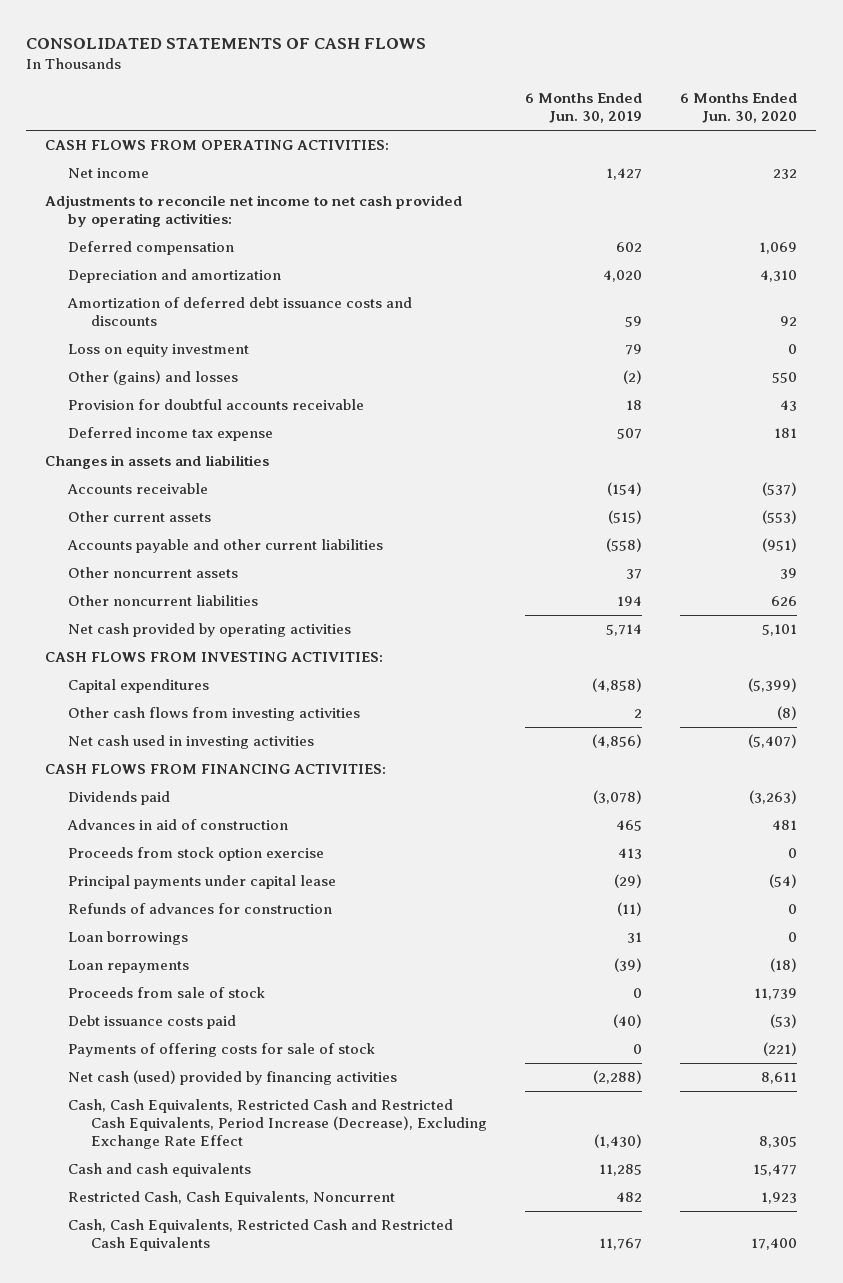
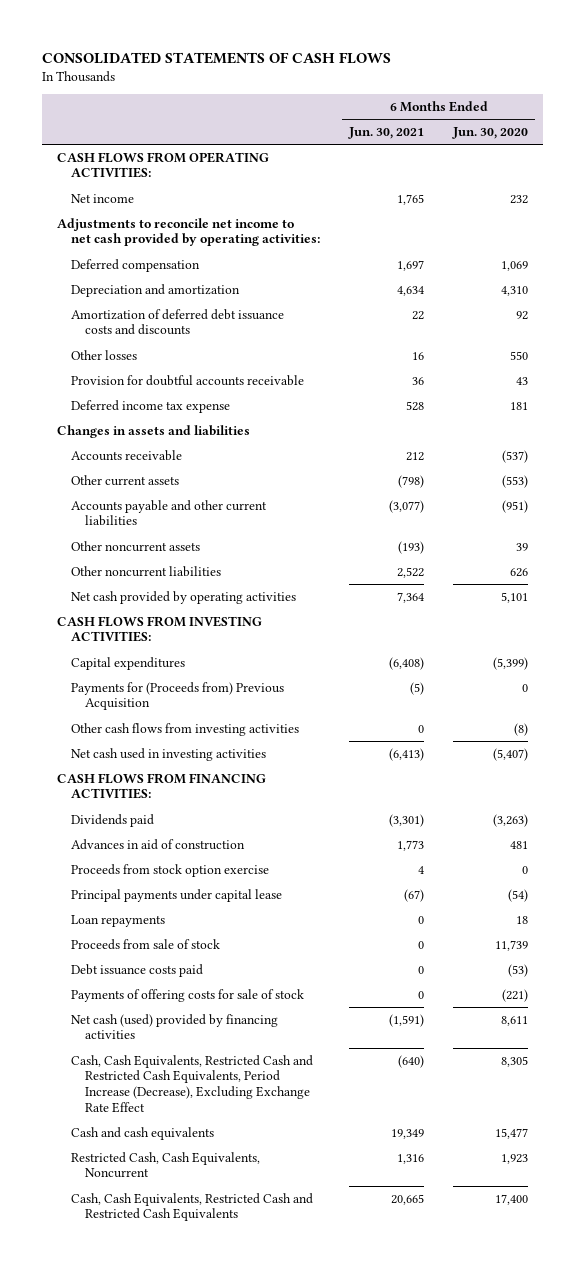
[525,93,643,123] 6 Months Ended Jun. 30, 2019 -> none
none -> [348,127,425,140] Jun. 30, 2021
[68,344,250,358] Loss on equity investment -> none
[68,370,239,386] Other (gains) and losses -> [71,349,138,360] Other losses
none -> [71,681,285,711] Payments for (Proceeds from) Previous Acquisition
[68,903,333,915] Refunds of advances for construction -> none
[68,931,189,946] Loan borrowings -> none
[770,958,798,973] (18) -> [516,915,529,924] 18

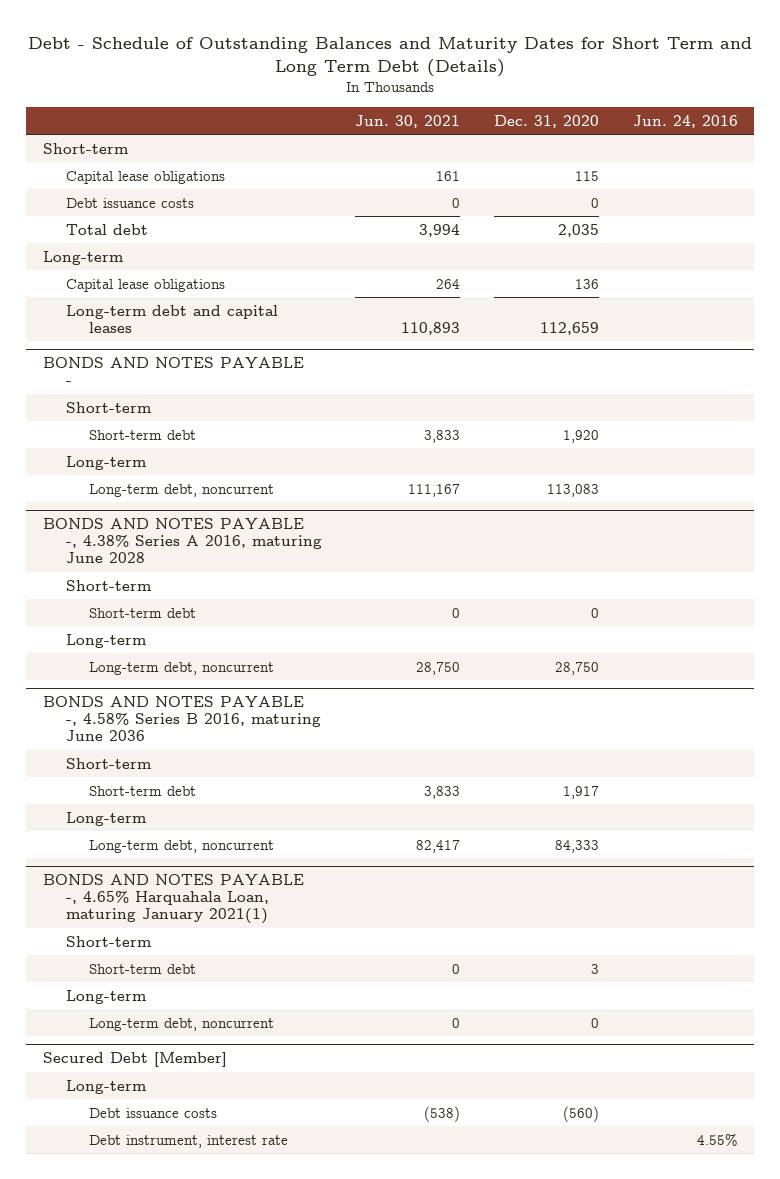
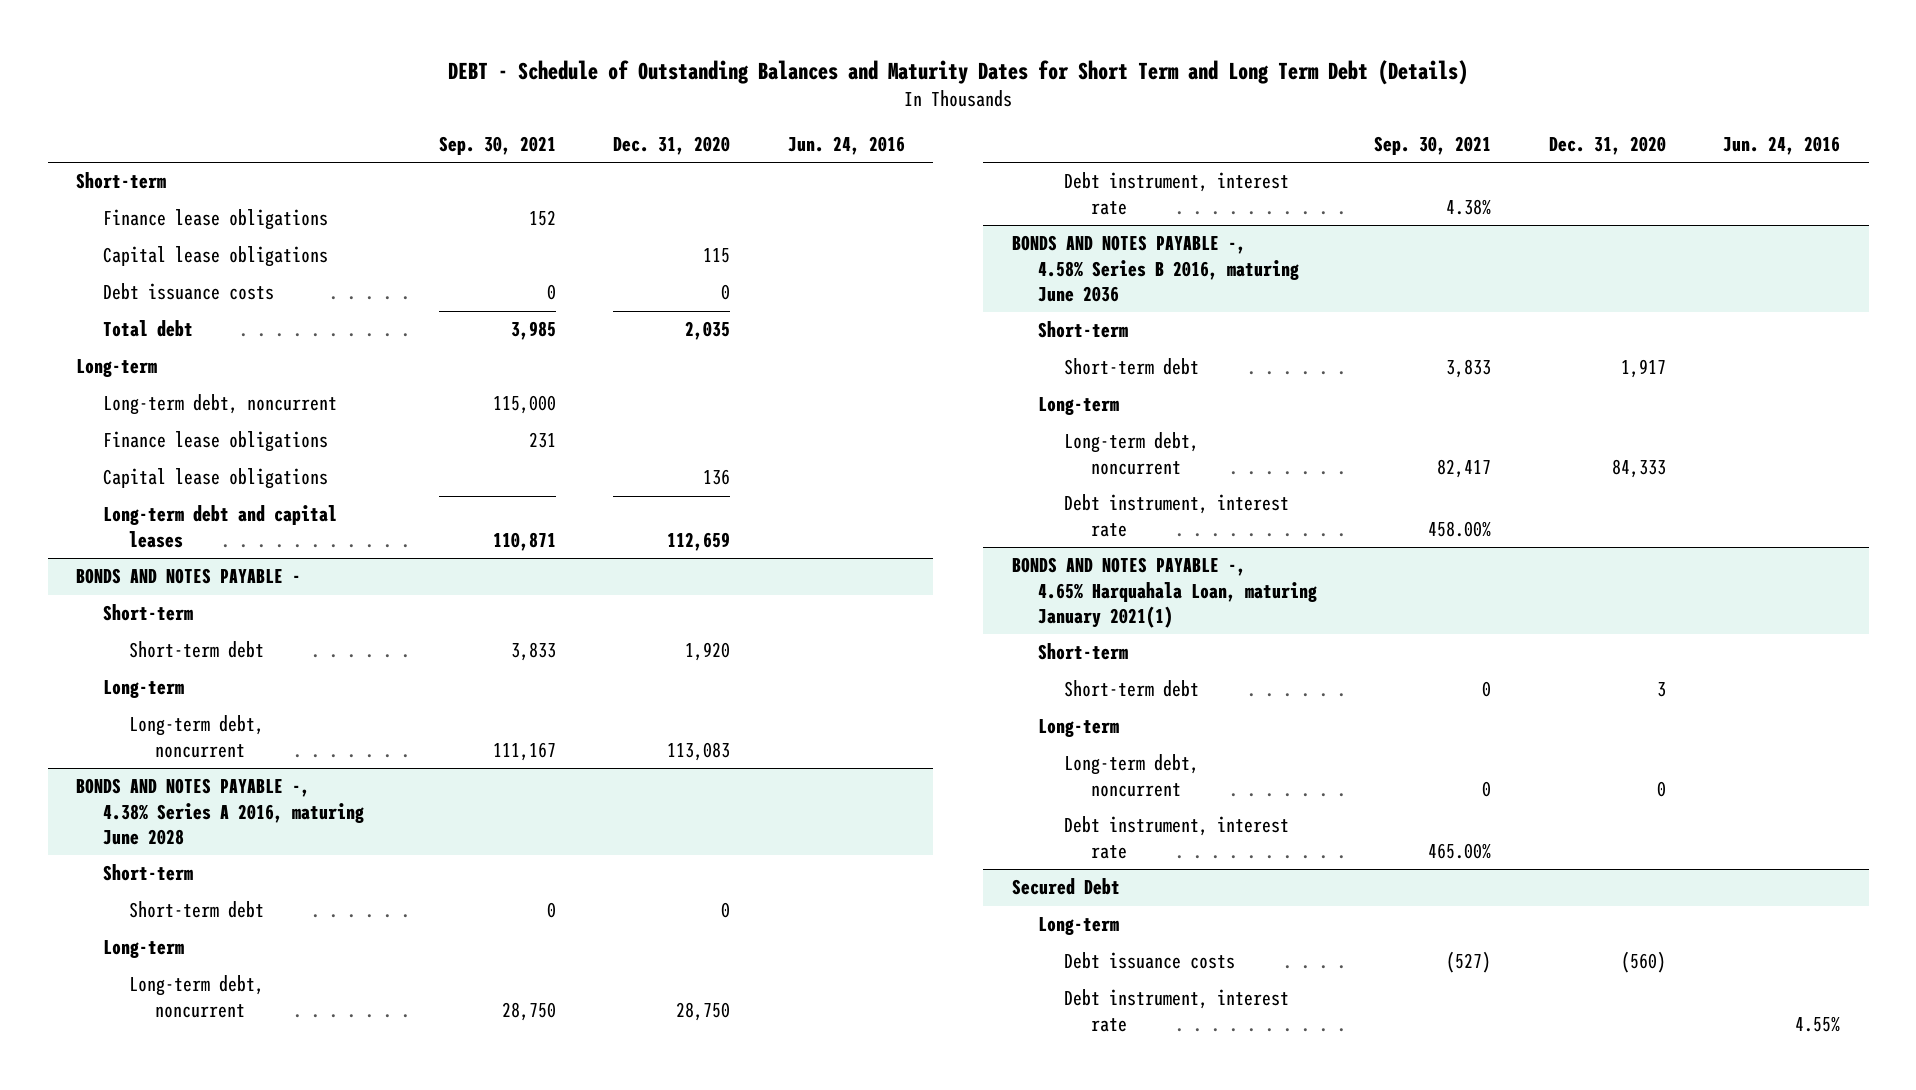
[28,37,753,78] Debt - Schedule of Outstanding Balances and Maturity Dates for Short Term and Long Term Debt (Details) -> [448,59,1469,85] DEBT - Schedule of Outstanding Balances and Maturity Dates for Short Term and Long Term Debt (Details)
[355,114,461,128] Jun. 30, 2021 -> none
none -> [438,135,556,155] Sep. 30, 2021
none -> [102,209,328,231] Finance lease obligations
none -> [102,394,337,416] Long-term debt, noncurrent
none -> [102,431,328,453] Finance lease obligations
none -> [1064,172,1290,215] Debt instrument, interest rate
none -> [1064,494,1290,537] Debt instrument, interest rate
none -> [1064,816,1290,859] Debt instrument, interest rate
[42,1052,227,1068] Secured Debt [Member] -> [1011,878,1120,896] Secured Debt

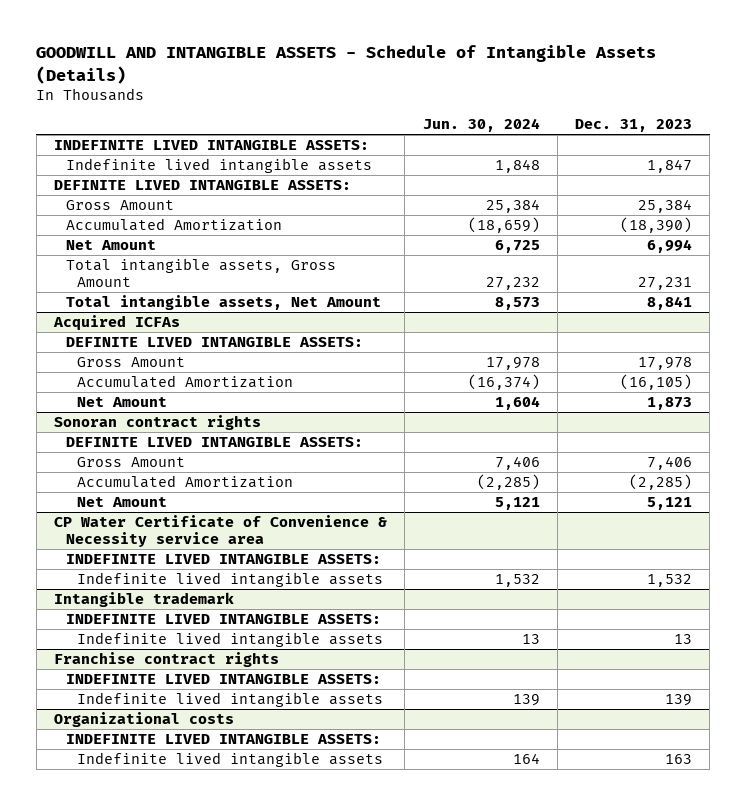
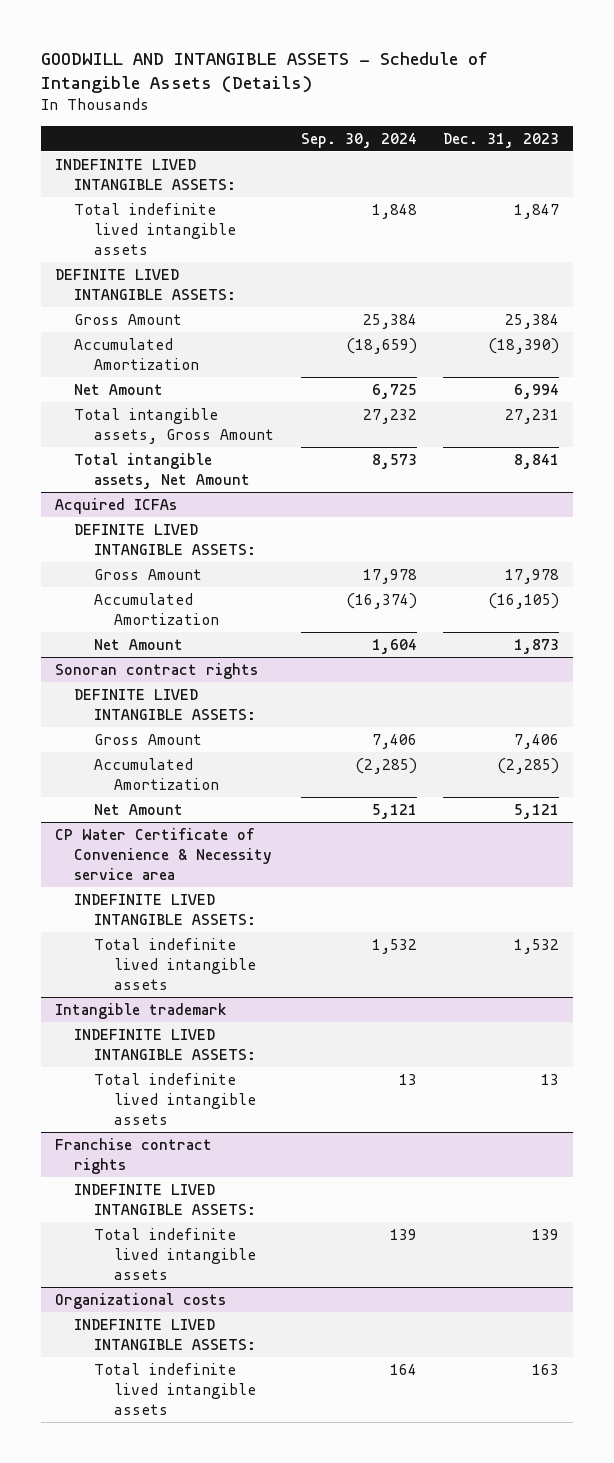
[422,118,540,133] Jun. 30, 2024 -> none
none -> [300,132,417,148] Sep. 30, 2024
[65,158,372,174] Indefinite lived intangible assets -> [74,202,236,255] Total indefinite lived intangible assets
[77,572,384,588] Indefinite lived intangible assets -> [93,937,256,990] Total indefinite lived intangible assets
[77,632,384,648] Indefinite lived intangible assets -> [93,1072,256,1125] Total indefinite lived intangible assets
[77,692,384,708] Indefinite lived intangible assets -> [93,1227,256,1280] Total indefinite lived intangible assets
[77,752,384,768] Indefinite lived intangible assets -> [93,1362,256,1415] Total indefinite lived intangible assets

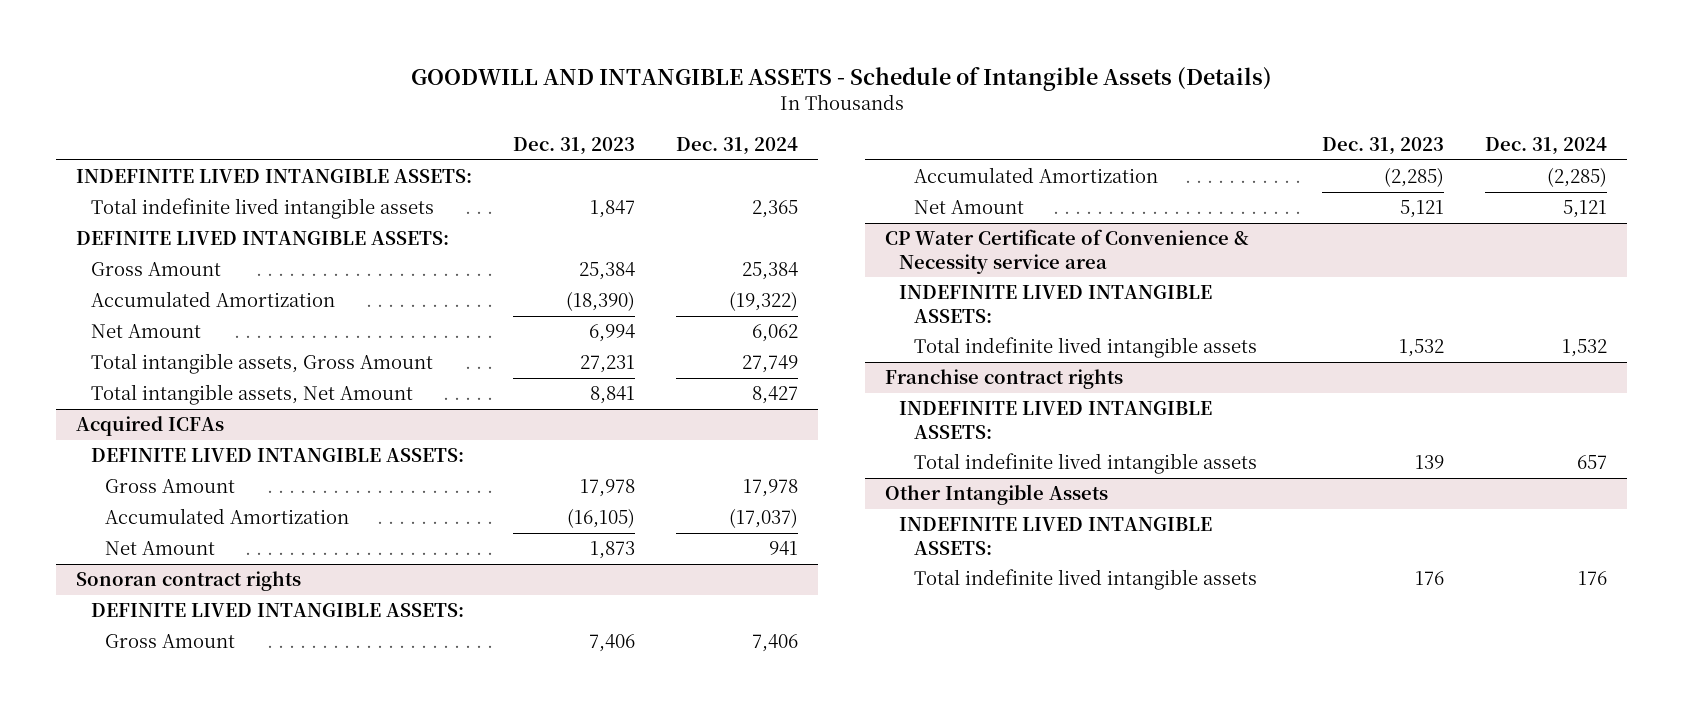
[300,132,417,148] Sep. 30, 2024 -> none
none -> [675,137,798,156] Dec. 31, 2024
[54,1002,227,1019] Intangible trademark -> none
[74,1028,256,1060] INDEFINITE LIVED INTANGIBLE ASSETS: -> none
[93,1072,256,1125] Total indefinite lived intangible assets -> none
[54,1292,226,1309] Organizational costs -> none
none -> [885,484,1109,506] Other Intangible Assets
[532,1363,560,1375] 163 -> [1414,571,1444,586] 176

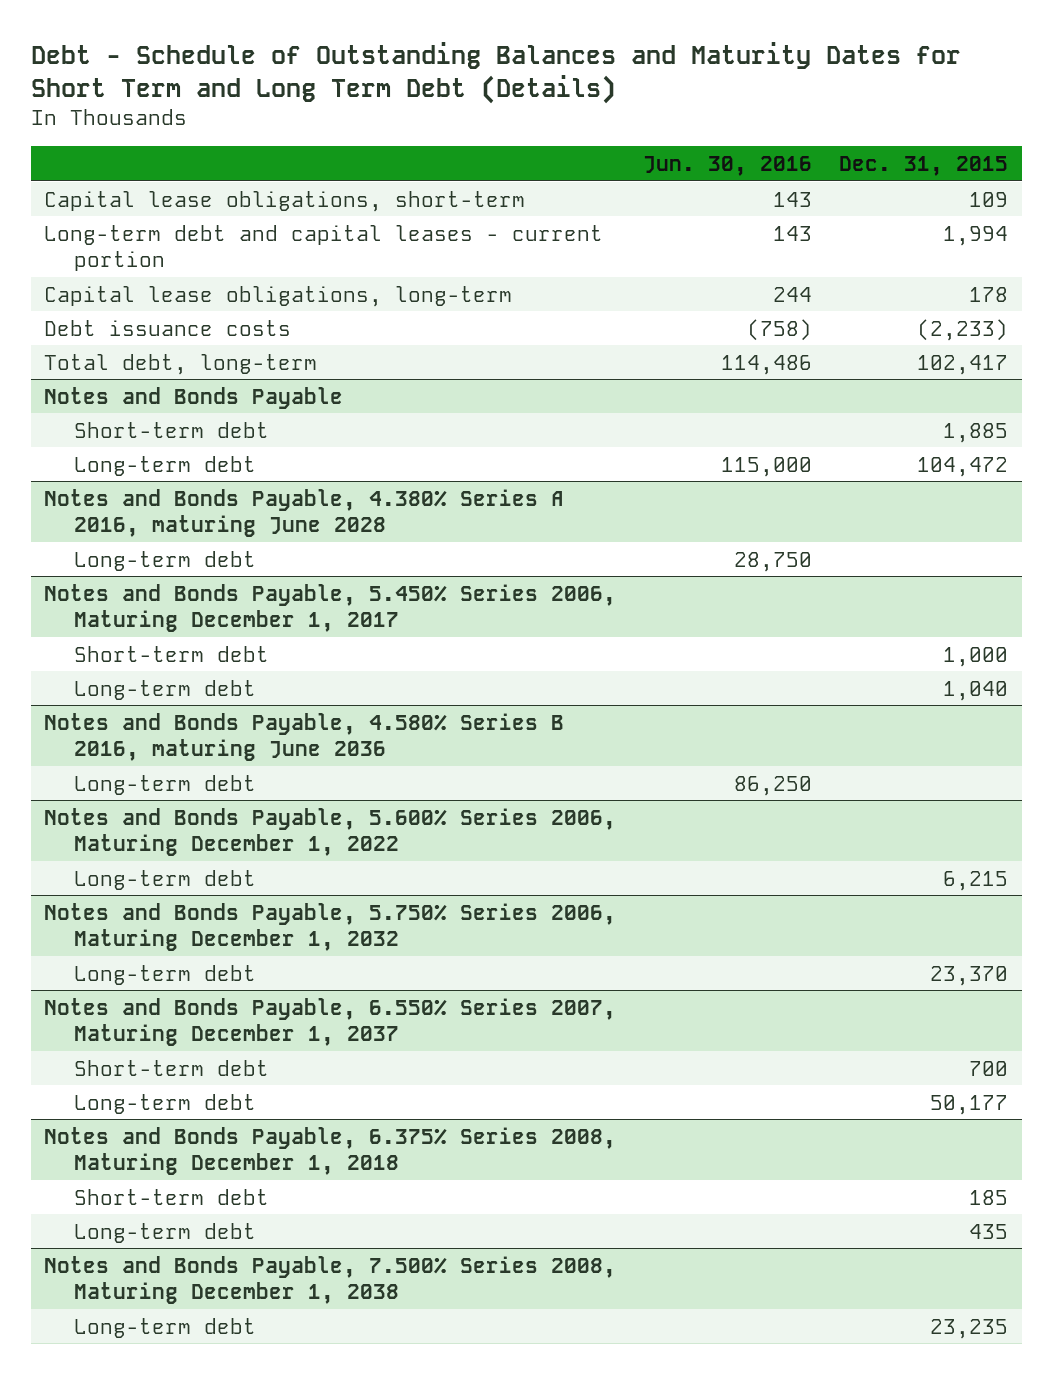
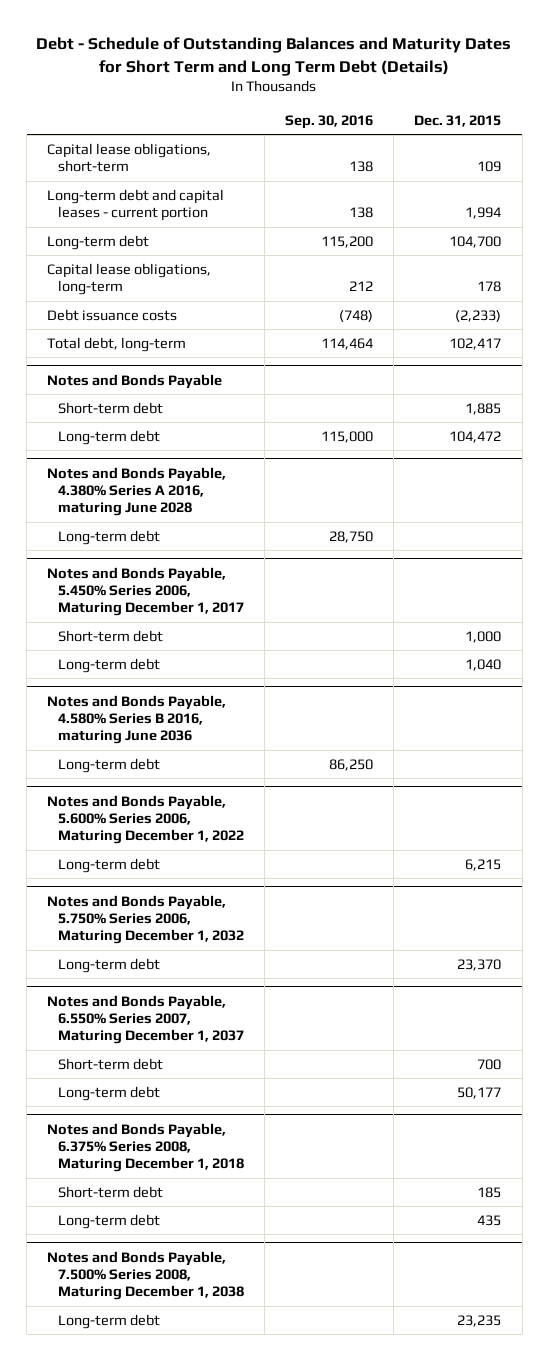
[643,155,813,176] Jun. 30, 2016 -> none
none -> [285,114,374,129] Sep. 30, 2016
none -> [47,234,150,250] Long-term debt

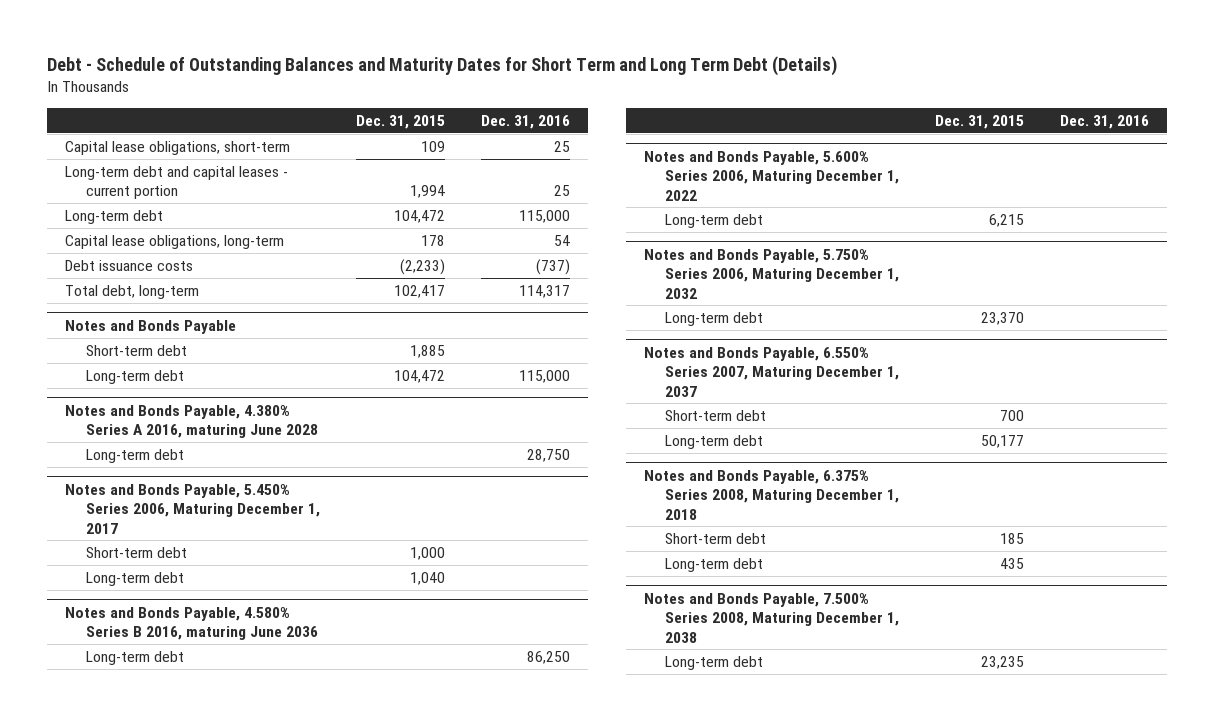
[285,114,374,129] Sep. 30, 2016 -> none
none -> [480,114,570,129] Dec. 31, 2016
[449,235,502,248] 104,700 -> [393,209,445,223] 104,472

